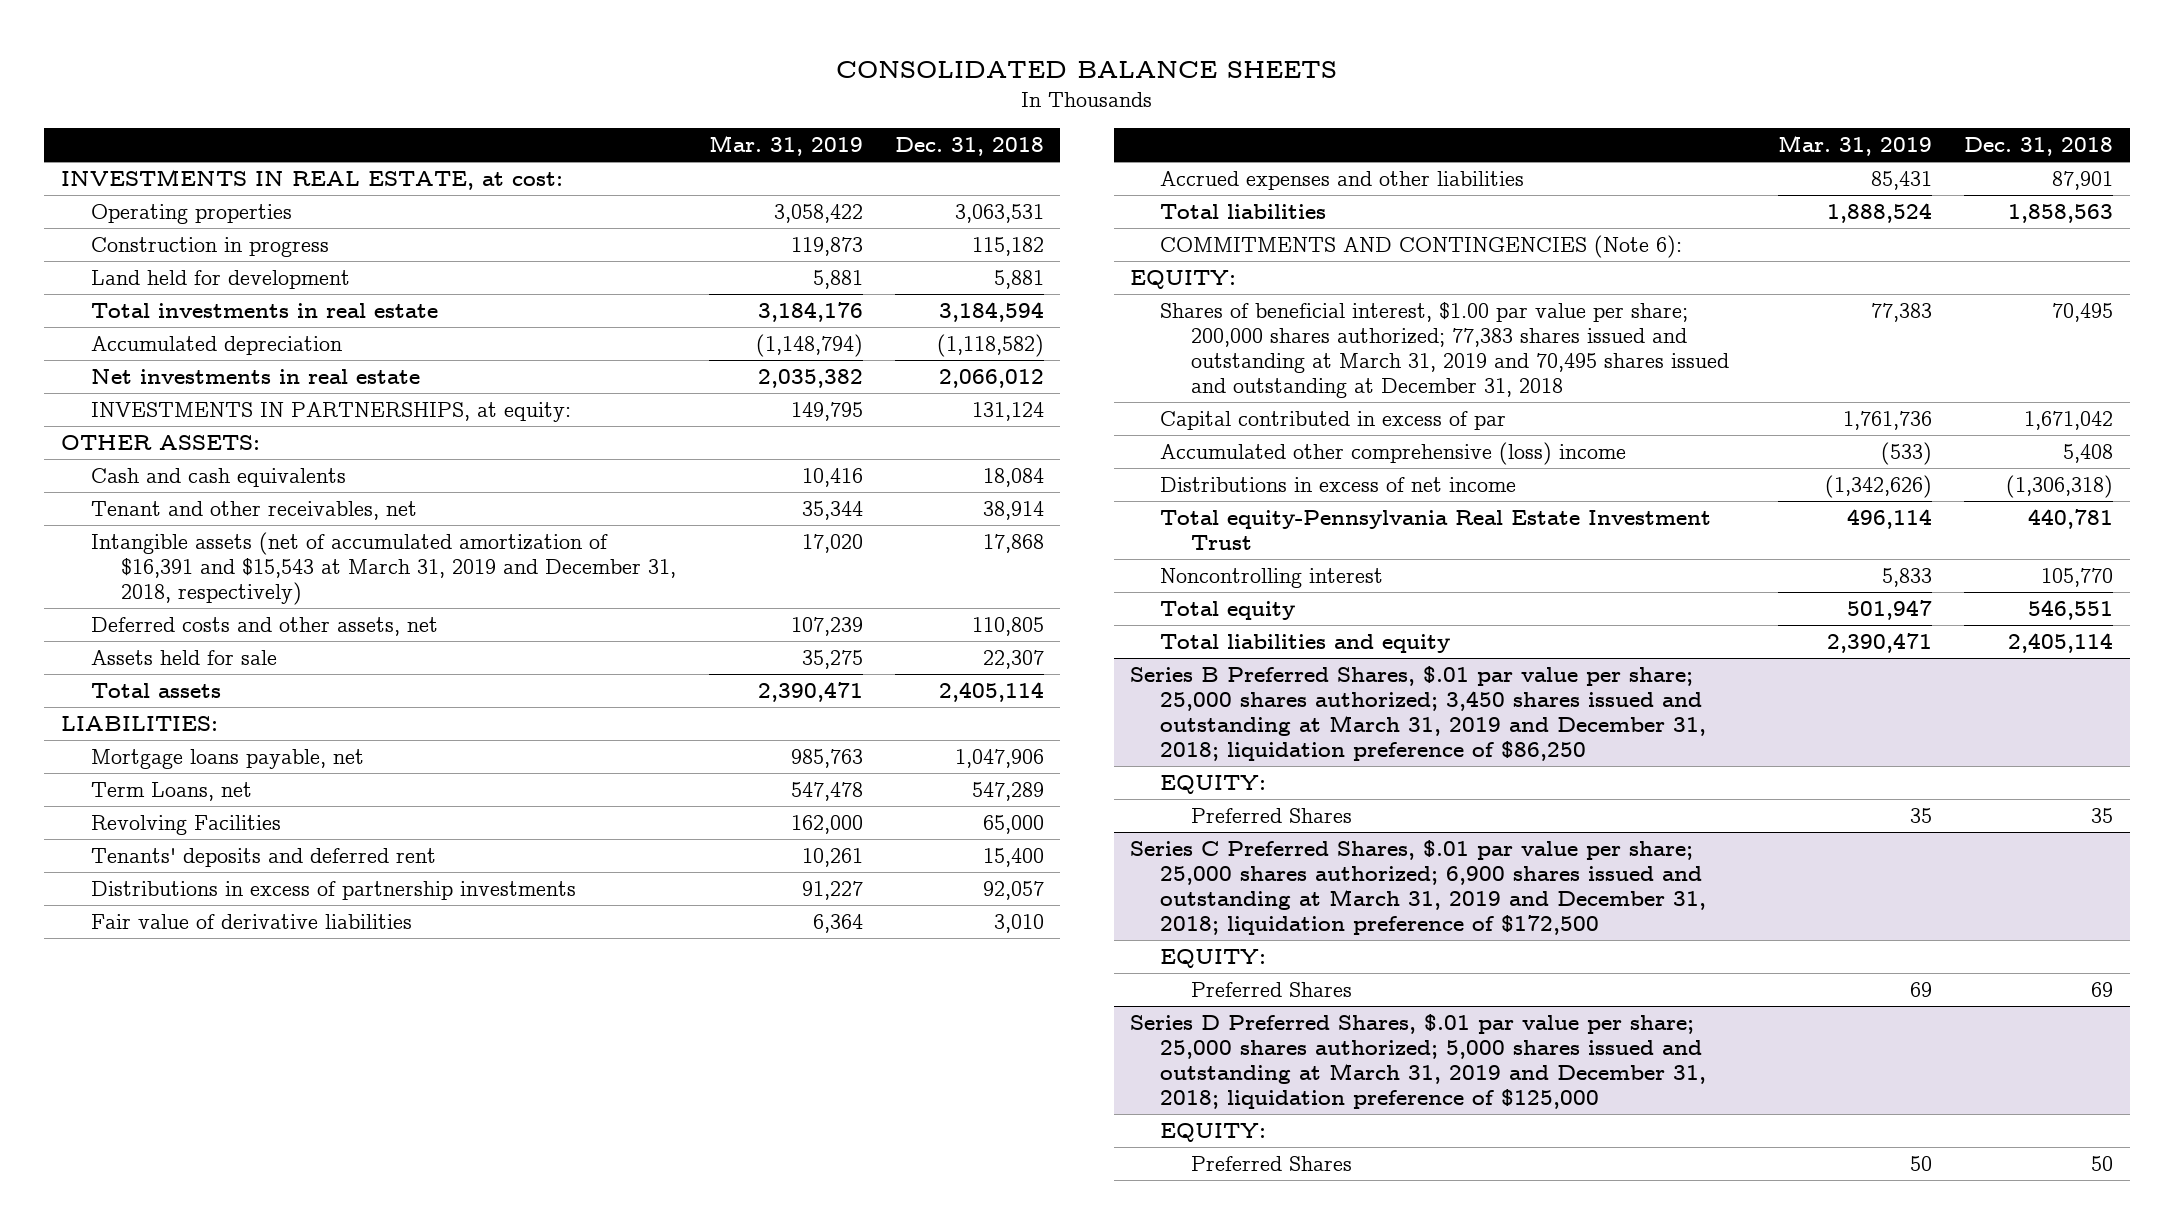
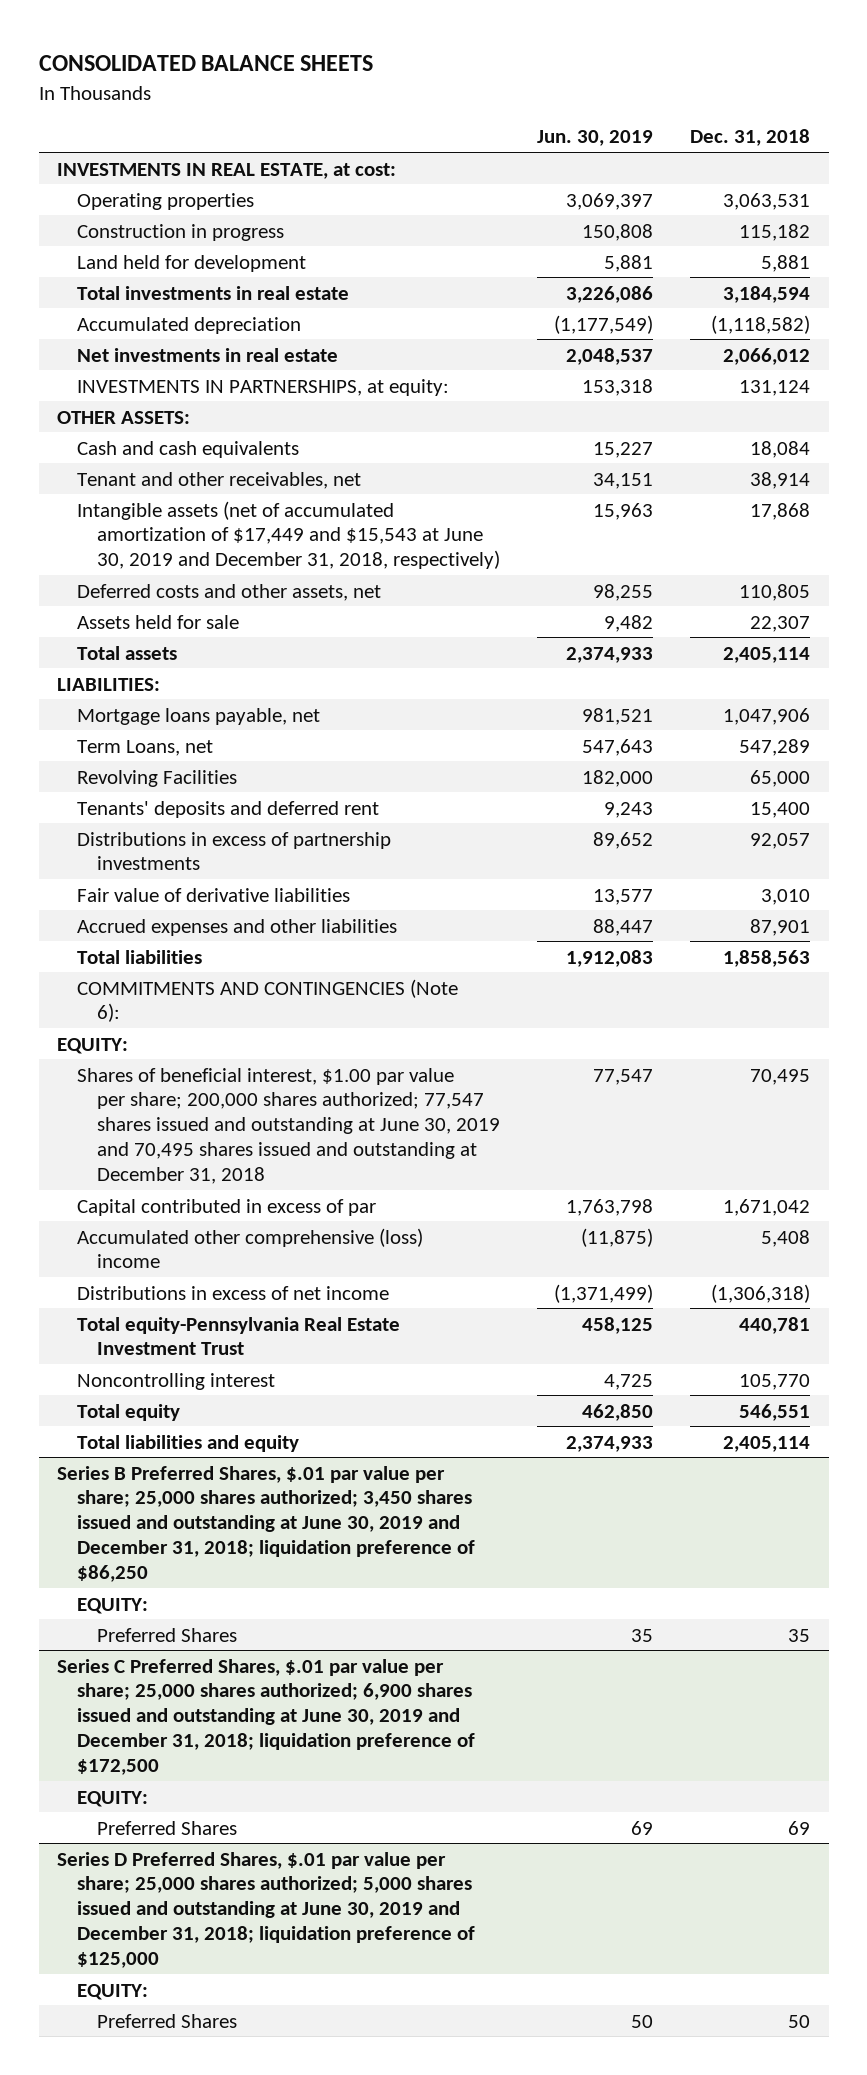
[708,135,863,157] Mar. 31, 2019 -> none
none -> [536,130,653,147] Jun. 30, 2019
[90,532,677,606] Intangible assets (net of accumulated amortization of $16,391 and $15,543 at March 31, 2019 and December 31, 2018, respectively) -> [76,500,500,570] Intangible assets (net of accumulated amortization of $17,449 and $15,543 at June 30, 2019 and December 31, 2018, respectively)
[1160,302,1729,399] Shares of beneficial interest, $1.00 par value per share; 200,000 shares authorized; 77,383 shares issued and outstanding at March 31, 2019 and 70,495 shares issued and outstanding at December 31, 2018 -> [76,1067,500,1184] Shares of beneficial interest, $1.00 par value per share; 200,000 shares authorized; 77,547 shares issued and outstanding at June 30, 2019 and 70,495 shares issued and outstanding at December 31, 2018
[1130,666,1707,762] Series B Preferred Shares, $.01 par value per share; 25,000 shares authorized; 3,450 shares issued and outstanding at March 31, 2019 and December 31, 2018; liquidation preference of $86,250 -> [57,1465,475,1582] Series B Preferred Shares, $.01 par value per share; 25,000 shares authorized; 3,450 shares issued and outstanding at June 30, 2019 and December 31, 2018; liquidation preference of $86,250
[1130,840,1707,936] Series C Preferred Shares, $.01 par value per share; 25,000 shares authorized; 6,900 shares issued and outstanding at March 31, 2019 and December 31, 2018; liquidation preference of $172,500 -> [57,1658,475,1775] Series C Preferred Shares, $.01 par value per share; 25,000 shares authorized; 6,900 shares issued and outstanding at June 30, 2019 and December 31, 2018; liquidation preference of $172,500
[1130,1014,1707,1110] Series D Preferred Shares, $.01 par value per share; 25,000 shares authorized; 5,000 shares issued and outstanding at March 31, 2019 and December 31, 2018; liquidation preference of $125,000 -> [57,1851,475,1968] Series D Preferred Shares, $.01 par value per share; 25,000 shares authorized; 5,000 shares issued and outstanding at June 30, 2019 and December 31, 2018; liquidation preference of $125,000

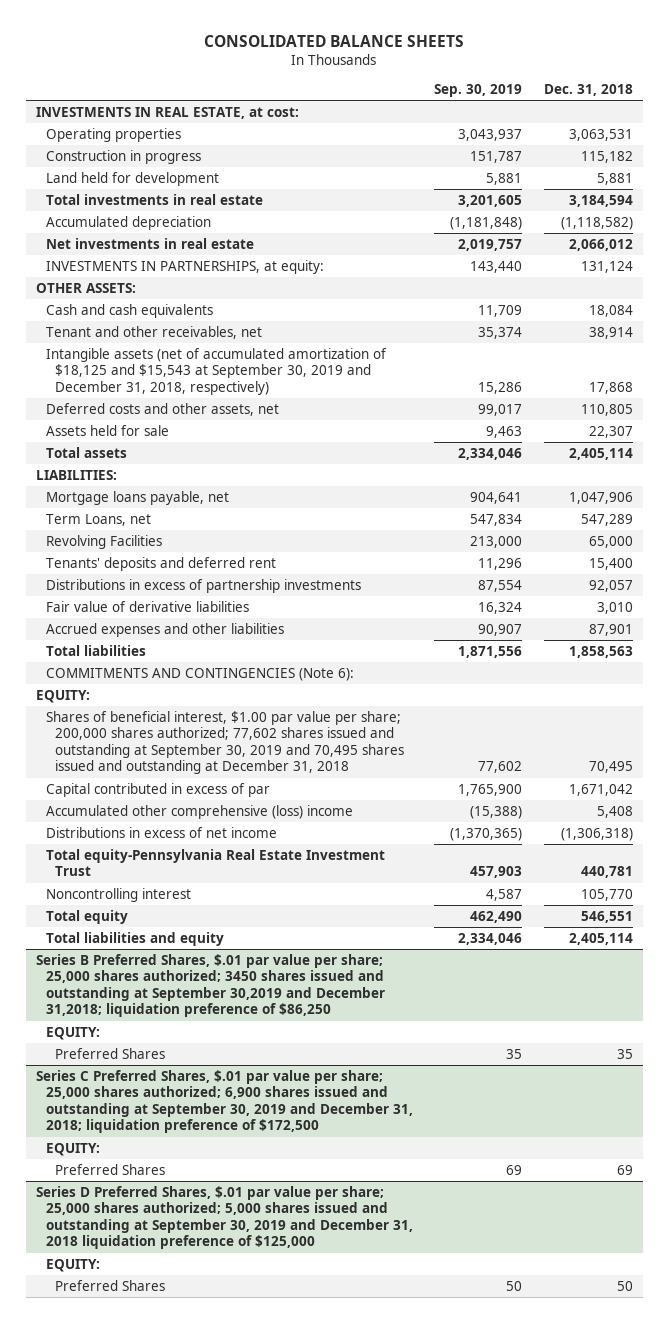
[536,130,653,147] Jun. 30, 2019 -> none
none -> [434,84,523,98] Sep. 30, 2019
[76,500,500,570] Intangible assets (net of accumulated amortization of $17,449 and $15,543 at June 30, 2019 and December 31, 2018, respectively) -> [45,347,387,395] Intangible assets (net of accumulated amortization of $18,125 and $15,543 at September 30, 2019 and December 31, 2018, respectively)
[76,1067,500,1184] Shares of beneficial interest, $1.00 par value per share; 200,000 shares authorized; 77,547 shares issued and outstanding at June 30, 2019 and 70,495 shares issued and outstanding at December 31, 2018 -> [45,710,405,775] Shares of beneficial interest, $1.00 par value per share; 200,000 shares authorized; 77,602 shares issued and outstanding at September 30, 2019 and 70,495 shares issued and outstanding at December 31, 2018
[57,1465,475,1582] Series B Preferred Shares, $.01 par value per share; 25,000 shares authorized; 3,450 shares issued and outstanding at June 30, 2019 and December 31, 2018; liquidation preference of $86,250 -> [36,953,385,1018] Series B Preferred Shares, $.01 par value per share; 25,000 shares authorized; 3450 shares issued and outstanding at September 30,2019 and December 31,2018; liquidation preference of $86,250
[57,1658,475,1775] Series C Preferred Shares, $.01 par value per share; 25,000 shares authorized; 6,900 shares issued and outstanding at June 30, 2019 and December 31, 2018; liquidation preference of $172,500 -> [36,1069,413,1134] Series C Preferred Shares, $.01 par value per share; 25,000 shares authorized; 6,900 shares issued and outstanding at September 30, 2019 and December 31, 2018; liquidation preference of $172,500
[57,1851,475,1968] Series D Preferred Shares, $.01 par value per share; 25,000 shares authorized; 5,000 shares issued and outstanding at June 30, 2019 and December 31, 2018; liquidation preference of $125,000 -> [36,1185,413,1250] Series D Preferred Shares, $.01 par value per share; 25,000 shares authorized; 5,000 shares issued and outstanding at September 30, 2019 and December 31, 2018 liquidation preference of $125,000

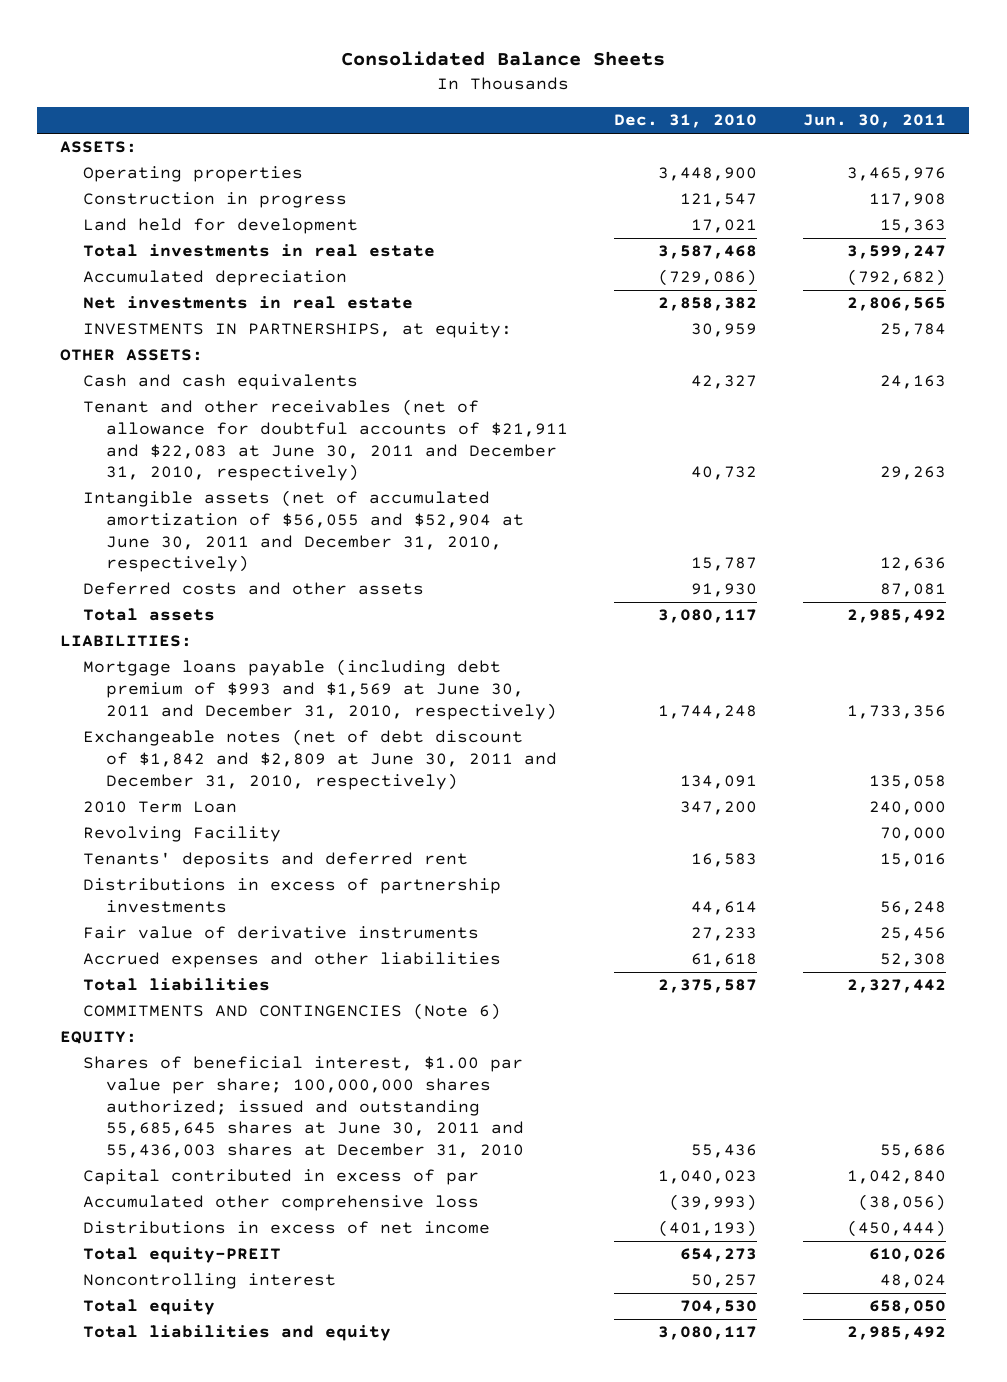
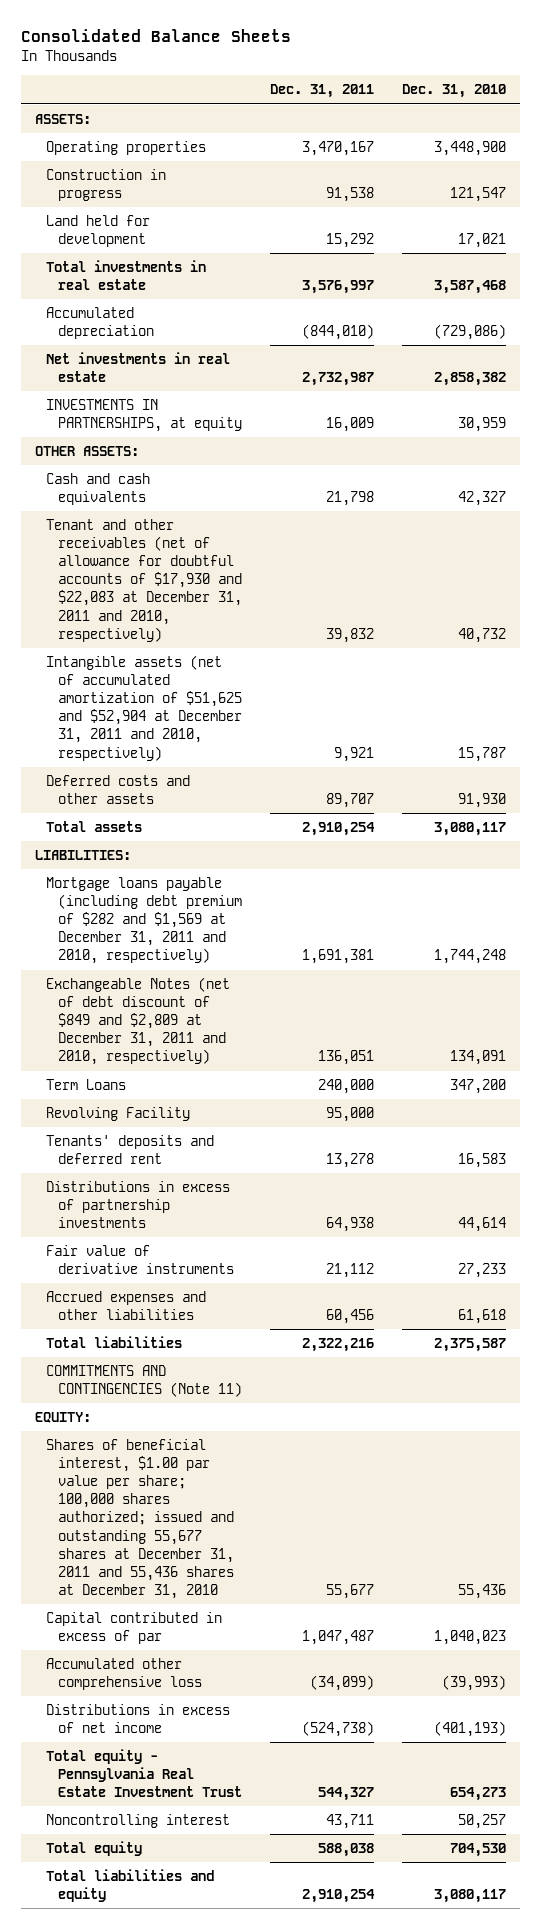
[803,114,947,129] Jun. 30, 2011 -> none
none -> [269,84,374,99] Dec. 31, 2011
[83,322,513,339] INVESTMENTS IN PARTNERSHIPS, at equity: -> [46,399,242,433] INVESTMENTS IN PARTNERSHIPS, at equity
[83,399,569,482] Tenant and other receivables (net of allowance for doubtful accounts of $21,911 and $22,083 at June 30, 2011 and December 31, 2010, respectively) -> [46,519,242,642] Tenant and other receivables (net of allowance for doubtful accounts of $17,930 and $22,083 at December 31, 2011 and 2010, respectively)
[83,490,525,573] Intangible assets (net of accumulated amortization of $56,055 and $52,904 at June 30, 2011 and December 31, 2010, respectively) -> [46,655,242,761] Intangible assets (net of accumulated amortization of $51,625 and $52,904 at December 31, 2011 and 2010, respectively)
[83,659,558,720] Mortgage loans payable (including debt premium of $993 and $1,569 at June 30, 2011 and December 31, 2010, respectively) -> [46,877,242,965] Mortgage loans payable (including debt premium of $282 and $1,569 at December 31, 2011 and 2010, respectively)
[83,729,558,790] Exchangeable notes (net of debt discount of $1,842 and $2,809 at June 30, 2011 and December 31, 2010, respectively) -> [46,977,231,1066] Exchangeable Notes (net of debt discount of $849 and $2,809 at December 31, 2011 and 2010, respectively)
[83,801,238,814] 2010 Term Loan -> [46,1079,127,1091] Term Loans
[83,1003,502,1021] COMMITMENTS AND CONTINGENCIES (Note 6) -> [46,1365,242,1398] COMMITMENTS AND CONTINGENCIES (Note 11)
[83,1056,525,1158] Shares of beneficial interest, $1.00 par value per share; 100,000,000 shares authorized; issued and outstanding 55,685,645 shares at June 30, 2011 and 55,436,003 shares at December 31, 2010 -> [46,1439,234,1599] Shares of beneficial interest, $1.00 par value per share; 100,000 shares authorized; issued and outstanding 55,677 shares at December 31, 2011 and 55,436 shares at December 31, 2010
[83,1247,282,1264] Total equity-PREIT -> [46,1749,242,1798] Total equity - Pennsylvania Real Estate Investment Trust

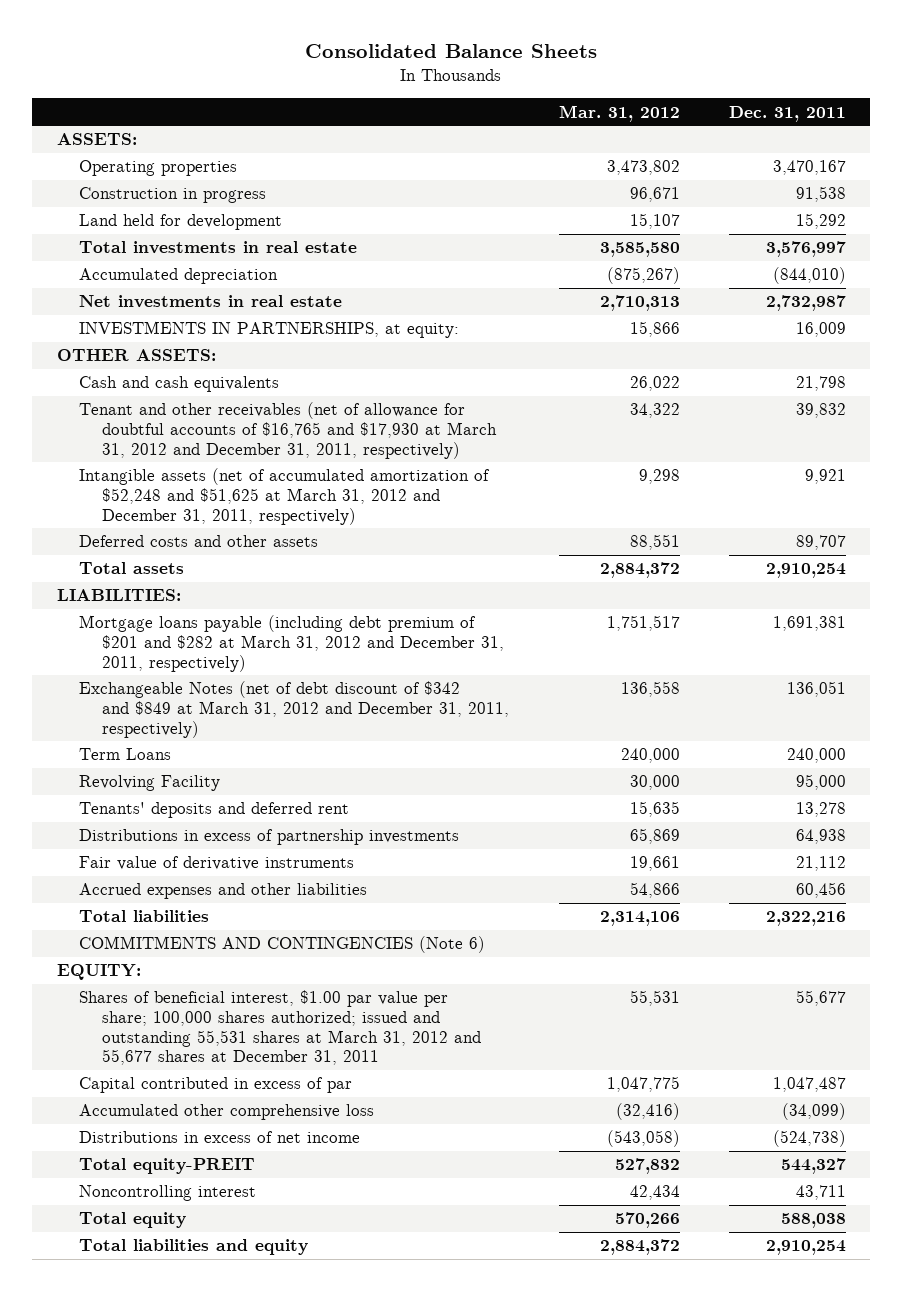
[401,84,506,99] Dec. 31, 2010 -> none
none -> [558,104,680,122] Mar. 31, 2012
[46,399,242,433] INVESTMENTS IN PARTNERSHIPS, at equity -> [79,321,460,339] INVESTMENTS IN PARTNERSHIPS, at equity:
[46,519,242,642] Tenant and other receivables (net of allowance for doubtful accounts of $17,930 and $22,083 at December 31, 2011 and 2010, respectively) -> [79,402,498,459] Tenant and other receivables (net of allowance for doubtful accounts of $16,765 and $17,930 at March 31, 2012 and December 31, 2011, respectively)
[46,655,242,761] Intangible assets (net of accumulated amortization of $51,625 and $52,904 at December 31, 2011 and 2010, respectively) -> [79,468,491,525] Intangible assets (net of accumulated amortization of $52,248 and $51,625 at March 31, 2012 and December 31, 2011, respectively)
[46,877,242,965] Mortgage loans payable (including debt premium of $282 and $1,569 at December 31, 2011 and 2010, respectively) -> [79,615,505,672] Mortgage loans payable (including debt premium of $201 and $282 at March 31, 2012 and December 31, 2011, respectively)
[46,977,231,1066] Exchangeable Notes (net of debt discount of $849 and $2,809 at December 31, 2011 and 2010, respectively) -> [79,681,510,738] Exchangeable Notes (net of debt discount of $342 and $849 at March 31, 2012 and December 31, 2011, respectively)
[46,1365,242,1398] COMMITMENTS AND CONTINGENCIES (Note 11) -> [79,936,486,954] COMMITMENTS AND CONTINGENCIES (Note 6)
[46,1439,234,1599] Shares of beneficial interest, $1.00 par value per share; 100,000 shares authorized; issued and outstanding 55,677 shares at December 31, 2011 and 55,436 shares at December 31, 2010 -> [79,990,482,1066] Shares of beneficial interest, $1.00 par value per share; 100,000 shares authorized; issued and outstanding 55,531 shares at March 31, 2012 and 55,677 shares at December 31, 2011
[46,1749,242,1798] Total equity - Pennsylvania Real Estate Investment Trust -> [79,1158,256,1175] Total equity-PREIT

